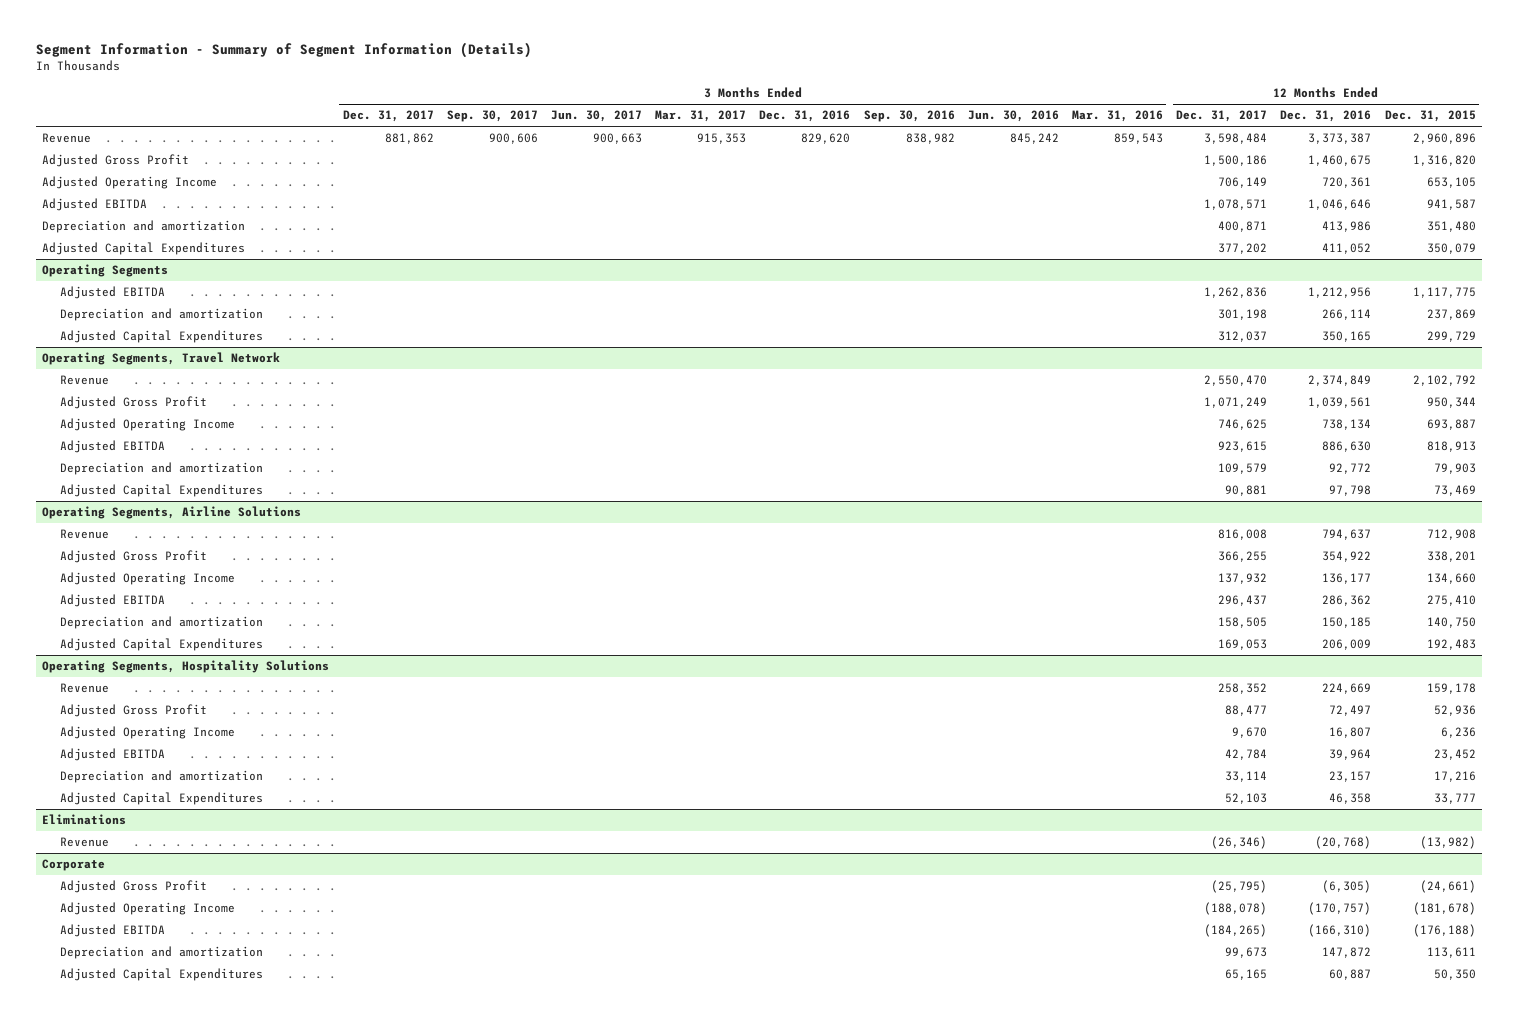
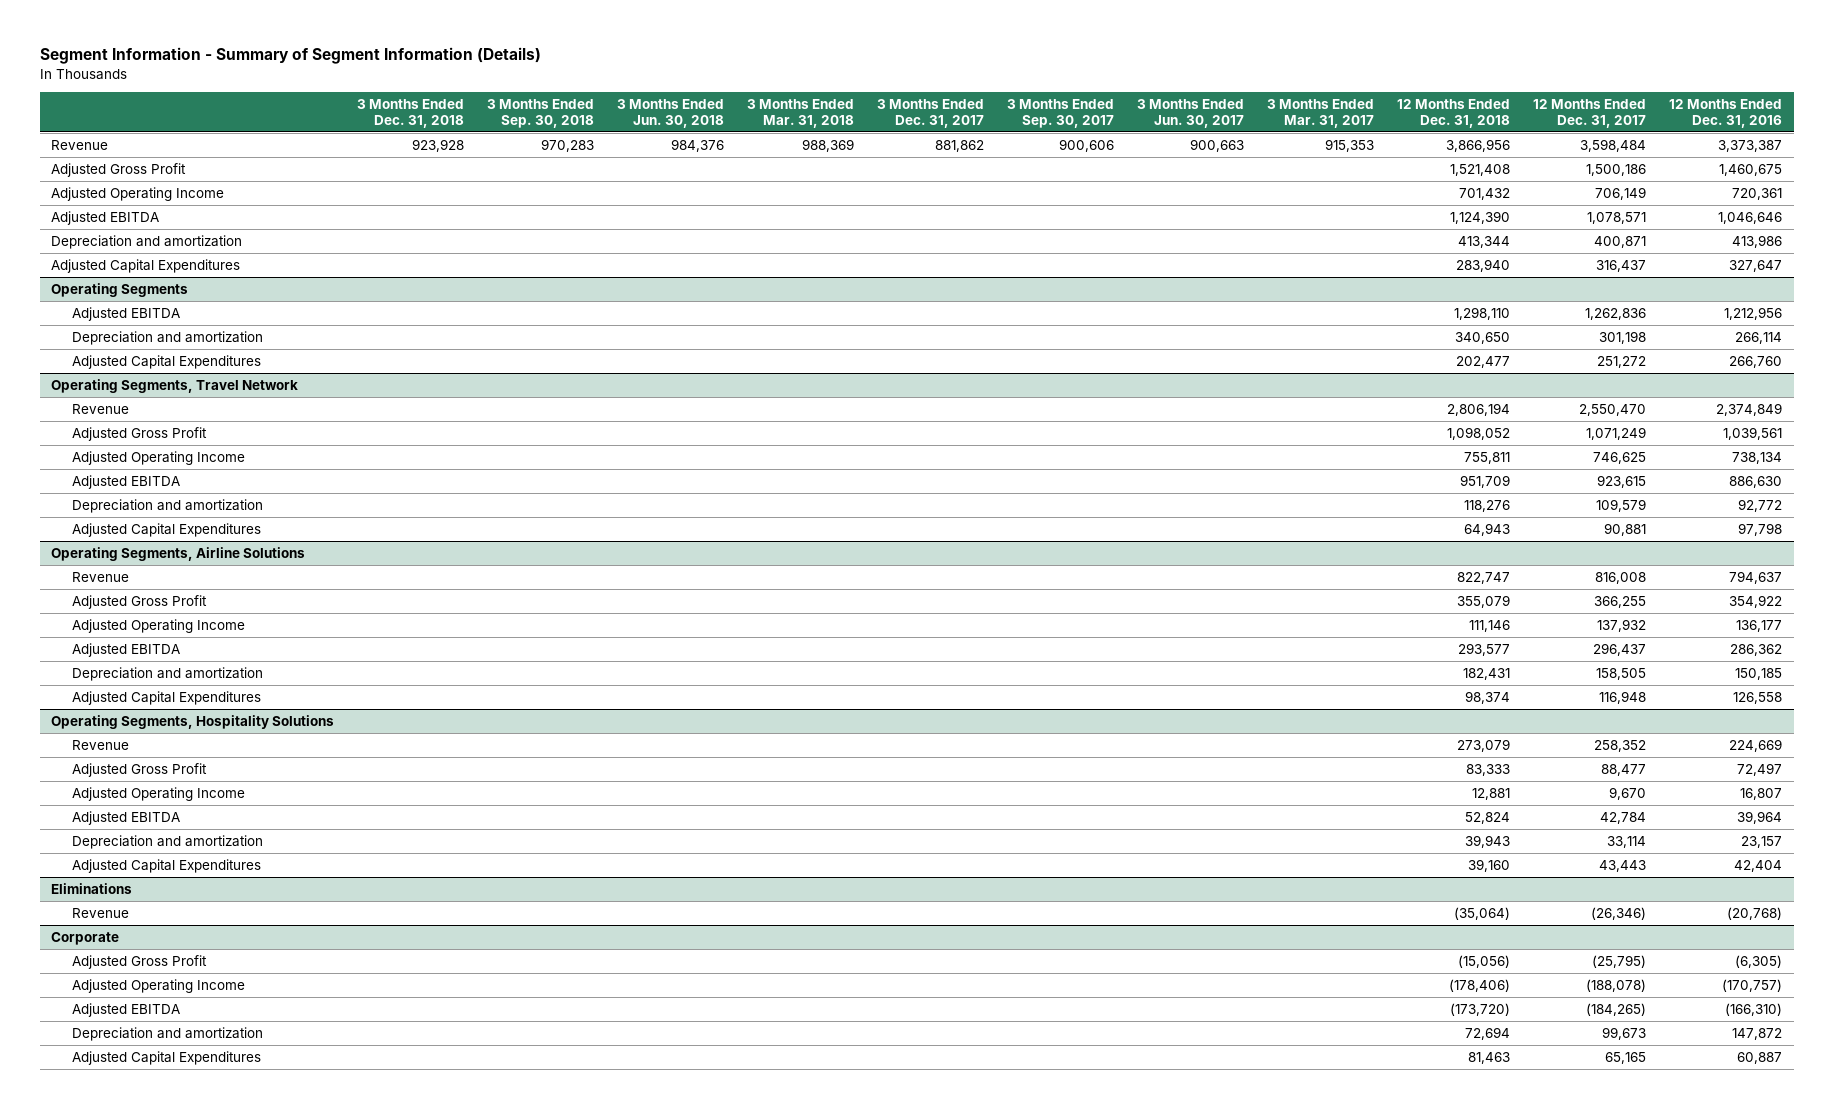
[759,110,851,123] Dec. 31, 2016 -> none
[863,110,955,123] Sep. 30, 2016 -> none
[967,110,1059,123] Jun. 30, 2016 -> none
[1071,110,1163,123] Mar. 31, 2016 -> none
[1384,110,1476,123] Dec. 31, 2015 -> none
none -> [357,99,465,128] 3 Months Ended Dec. 31, 2018
none -> [487,99,595,128] 3 Months Ended Sep. 30, 2018
none -> [617,99,725,128] 3 Months Ended Jun. 30, 2018
none -> [747,99,855,128] 3 Months Ended Mar. 31, 2018
none -> [1397,99,1511,128] 12 Months Ended Dec. 31, 2018
[1218,243,1268,255] 377,202 -> [1596,259,1647,272] 316,437
[1322,243,1372,255] 411,052 -> [1729,259,1783,272] 327,647
[1218,331,1268,343] 312,037 -> [1597,355,1647,368] 251,272
[1322,331,1372,343] 350,165 -> [1729,355,1783,368] 266,760
[1218,639,1268,651] 169,053 -> [1599,690,1647,704] 116,948
[1322,639,1372,651] 206,009 -> [1733,691,1783,704] 126,558
[1225,793,1268,805] 52,103 -> [1599,859,1647,872] 43,443
[1329,793,1372,805] 46,358 -> [1734,859,1783,872] 42,404

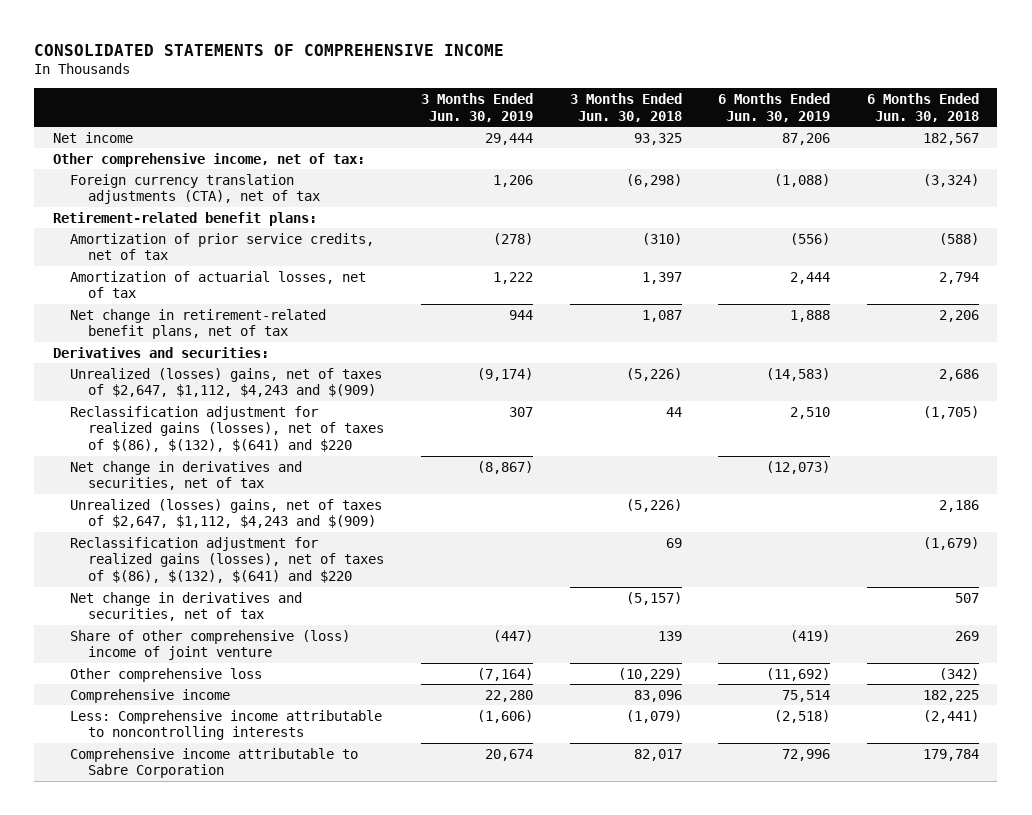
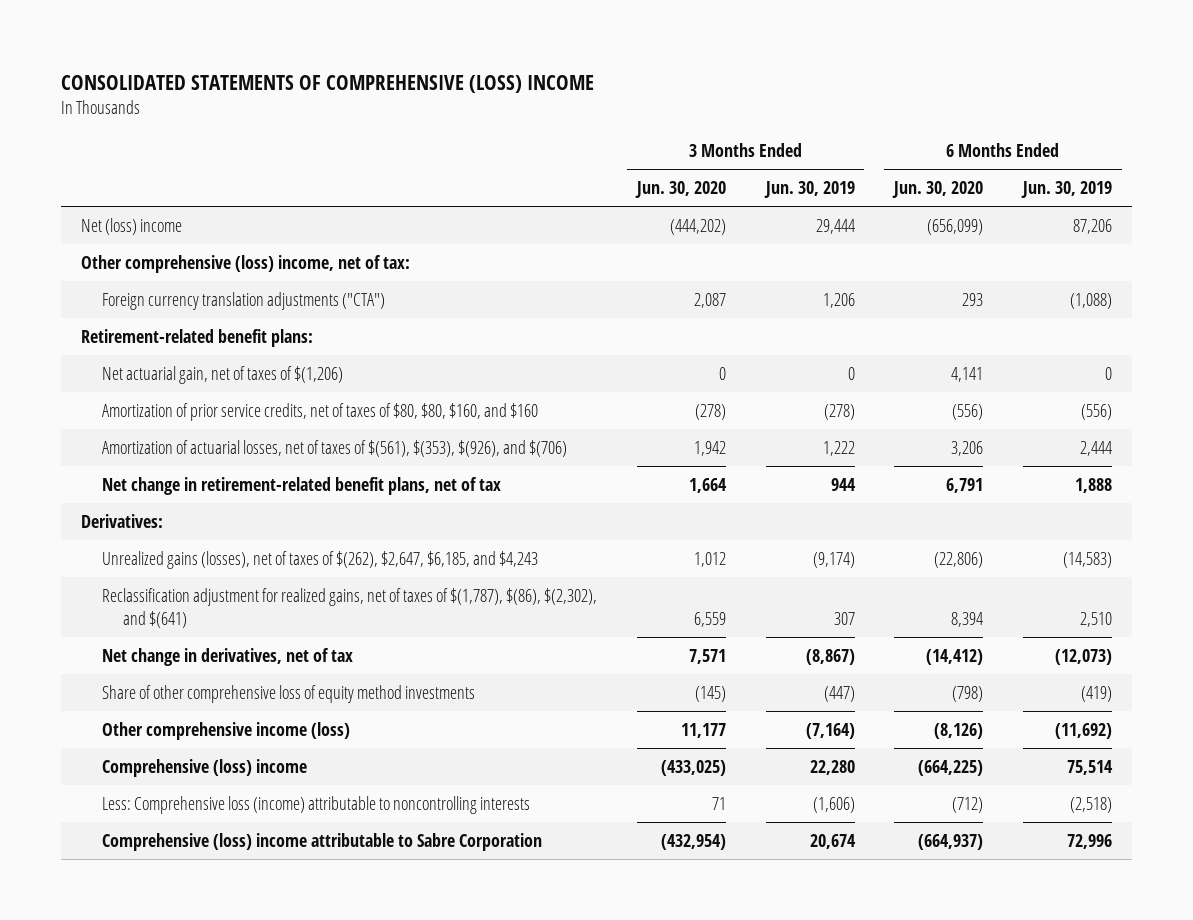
[34,43,505,56] CONSOLIDATED STATEMENTS OF COMPREHENSIVE INCOME -> [61,74,595,93] CONSOLIDATED STATEMENTS OF COMPREHENSIVE (LOSS) INCOME
[569,92,682,122] 3 Months Ended Jun. 30, 2018 -> none
[867,92,980,122] 6 Months Ended Jun. 30, 2018 -> none
none -> [634,181,726,199] Jun. 30, 2020
none -> [892,181,984,199] Jun. 30, 2020
[52,131,133,143] Net income -> [81,217,183,235] Net (loss) income
[52,152,365,167] Other comprehensive income, net of tax: -> [81,254,411,273] Other comprehensive (loss) income, net of tax:
[70,173,321,205] Foreign currency translation adjustments (CTA), net of tax -> [102,291,386,310] Foreign currency translation adjustments ("CTA")
none -> [102,365,344,384] Net actuarial gain, net of taxes of $(1,206)
[70,232,375,261] Amortization of prior service credits, net of tax -> [102,402,539,421] Amortization of prior service credits, net of taxes of $80, $80, $160, and $160
[70,270,367,299] Amortization of actuarial losses, net of tax -> [102,439,568,457] Amortization of actuarial losses, net of taxes of $(561), $(353), $(926), and $(706)
[70,498,383,529] Unrealized (losses) gains, net of taxes of $2,647, $1,112, $4,243 and $(909) -> none
[70,536,385,584] Reclassification adjustment for realized gains (losses), net of taxes of $(86), $(132), $(641) and $220 -> none
[70,591,303,622] Net change in derivatives and securities, net of tax -> none
[52,346,269,358] Derivatives and securities: -> [81,513,164,528] Derivatives:
[70,367,383,398] Unrealized (losses) gains, net of taxes of $2,647, $1,112, $4,243 and $(909) -> [102,550,539,569] Unrealized gains (losses), net of taxes of $(262), $2,647, $6,185, and $4,243
[70,405,385,453] Reclassification adjustment for realized gains (losses), net of taxes of $(86), $(132), $(641) and $220 -> [102,587,598,628] Reclassification adjustment for realized gains, net of taxes of $(1,787), $(86), $(2,302), and $(641)
[70,460,303,491] Net change in derivatives and securities, net of tax -> [102,647,354,666] Net change in derivatives, net of tax
[70,629,351,661] Share of other comprehensive (loss) income of joint venture -> [102,684,476,703] Share of other comprehensive loss of equity method investments
[70,667,263,682] Other comprehensive loss -> [102,721,351,740] Other comprehensive income (loss)
[70,688,231,703] Comprehensive income -> [102,758,308,777] Comprehensive (loss) income
[70,709,383,741] Less: Comprehensive income attributable to noncontrolling interests -> [102,795,531,814] Less: Comprehensive loss (income) attributable to noncontrolling interests
[70,747,359,779] Comprehensive income attributable to Sabre Corporation -> [102,832,543,851] Comprehensive (loss) income attributable to Sabre Corporation

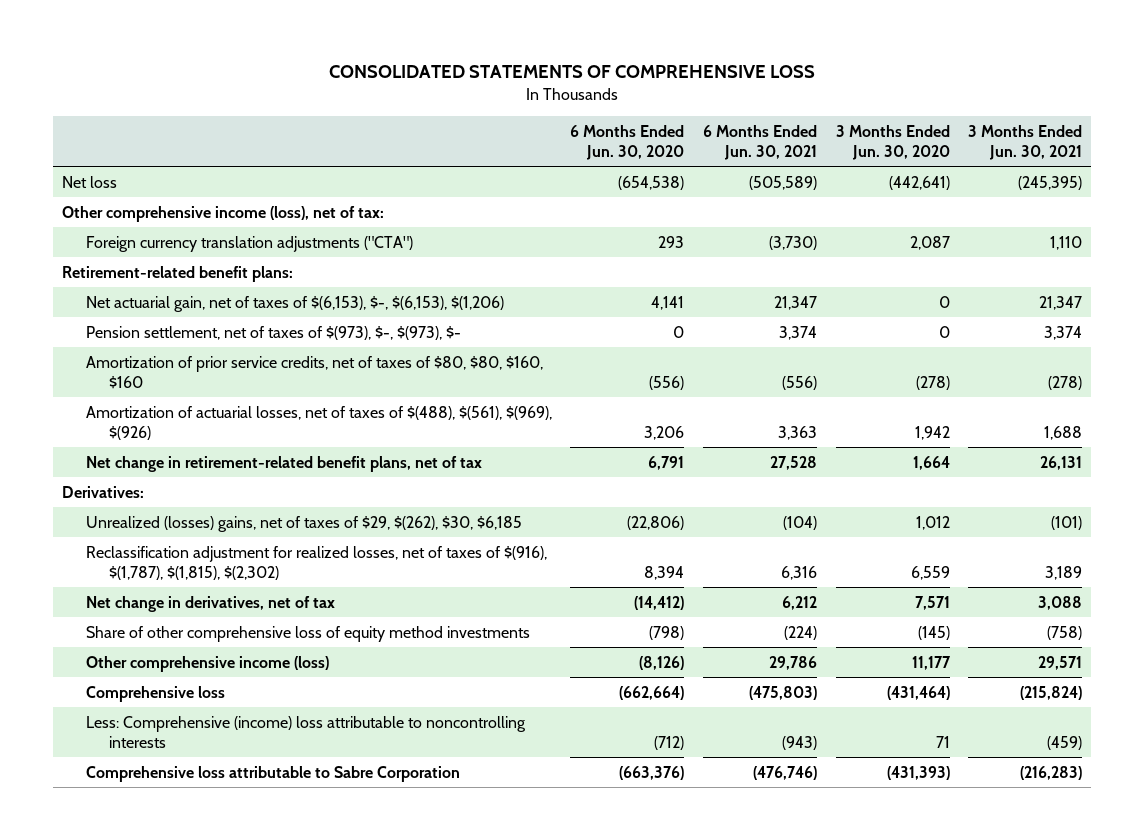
[61,74,595,93] CONSOLIDATED STATEMENTS OF COMPREHENSIVE (LOSS) INCOME -> [329,65,816,79] CONSOLIDATED STATEMENTS OF COMPREHENSIVE LOSS
[763,181,855,199] Jun. 30, 2019 -> none
[1020,181,1112,199] Jun. 30, 2019 -> none
none -> [702,124,817,160] 6 Months Ended Jun. 30, 2021
none -> [968,124,1083,160] 3 Months Ended Jun. 30, 2021
[81,217,183,235] Net (loss) income -> [62,175,118,188] Net loss
[669,218,726,235] (444,202) -> [888,175,950,190] (442,641)
[927,218,984,235] (656,099) -> [618,175,685,190] (654,538)
[81,254,411,273] Other comprehensive (loss) income, net of tax: -> [62,205,385,222] Other comprehensive income (loss), net of tax:
[102,365,344,384] Net actuarial gain, net of taxes of $(1,206) -> [85,295,504,312] Net actuarial gain, net of taxes of $(6,153), $-, $(6,153), $(1,206)
none -> [85,325,461,340] Pension settlement, net of taxes of $(973), $-, $(973), $-
[102,402,539,421] Amortization of prior service credits, net of taxes of $80, $80, $160, and $160 -> [85,355,543,389] Amortization of prior service credits, net of taxes of $80, $80, $160, $160
[102,439,568,457] Amortization of actuarial losses, net of taxes of $(561), $(353), $(926), and $(706) -> [85,405,552,440] Amortization of actuarial losses, net of taxes of $(488), $(561), $(969), $(926)
[102,550,539,569] Unrealized gains (losses), net of taxes of $(262), $2,647, $6,185, and $4,243 -> [85,515,522,532] Unrealized (losses) gains, net of taxes of $29, $(262), $30, $6,185
[102,587,598,628] Reclassification adjustment for realized gains, net of taxes of $(1,787), $(86), $(2,302), and $(641) -> [85,545,547,580] Reclassification adjustment for realized losses, net of taxes of $(916), $(1,787), $(1,815), $(2,302)
[102,758,308,777] Comprehensive (loss) income -> [85,685,225,702] Comprehensive loss
[660,759,726,776] (433,025) -> [886,685,950,700] (431,464)
[918,759,984,776] (664,225) -> [619,685,685,700] (662,664)
[102,795,531,814] Less: Comprehensive loss (income) attributable to noncontrolling interests -> [85,715,526,748] Less: Comprehensive (income) loss attributable to noncontrolling interests
[102,832,543,851] Comprehensive (loss) income attributable to Sabre Corporation -> [85,765,460,782] Comprehensive loss attributable to Sabre Corporation
[660,833,726,850] (432,954) -> [886,765,950,780] (431,393)
[918,833,984,850] (664,937) -> [619,765,685,780] (663,376)

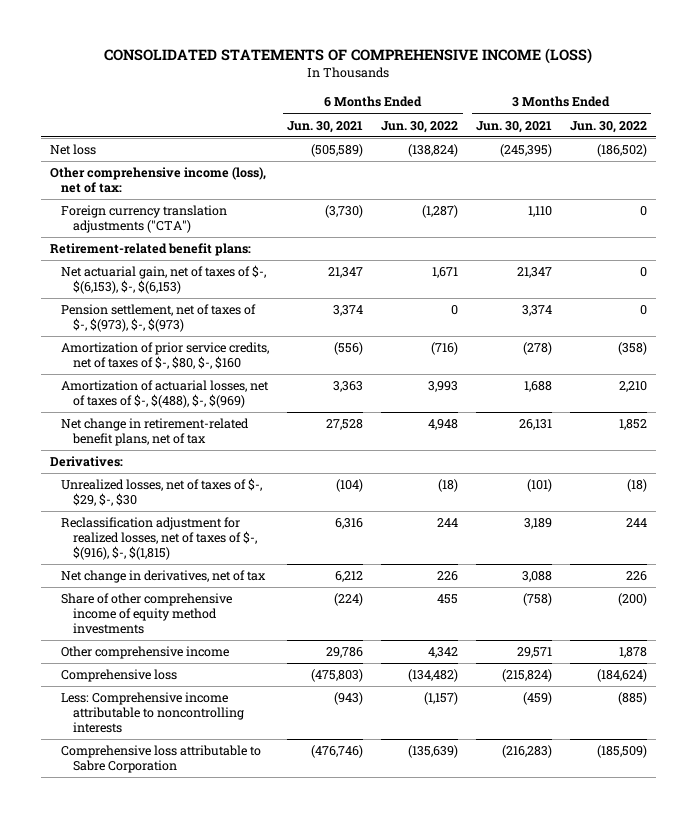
[329,65,816,79] CONSOLIDATED STATEMENTS OF COMPREHENSIVE LOSS -> [104,48,593,65] CONSOLIDATED STATEMENTS OF COMPREHENSIVE INCOME (LOSS)
[570,124,685,160] 6 Months Ended Jun. 30, 2020 -> none
[835,124,950,160] 3 Months Ended Jun. 30, 2020 -> none
none -> [381,120,459,133] Jun. 30, 2022
none -> [569,120,647,133] Jun. 30, 2022
[85,295,504,312] Net actuarial gain, net of taxes of $(6,153), $-, $(6,153), $(1,206) -> [61,265,267,295] Net actuarial gain, net of taxes of $-, $(6,153), $-, $(6,153)
[85,325,461,340] Pension settlement, net of taxes of $(973), $-, $(973), $- -> [61,304,257,333] Pension settlement, net of taxes of $-, $(973), $-, $(973)
[85,355,543,389] Amortization of prior service credits, net of taxes of $80, $80, $160, $160 -> [61,342,270,370] Amortization of prior service credits, net of taxes of $-, $80, $-, $160
[85,405,552,440] Amortization of actuarial losses, net of taxes of $(488), $(561), $(969), $(926) -> [61,380,270,409] Amortization of actuarial losses, net of taxes of $-, $(488), $-, $(969)
[85,515,522,532] Unrealized (losses) gains, net of taxes of $29, $(262), $30, $6,185 -> [61,478,263,507] Unrealized losses, net of taxes of $-, $29, $-, $30
[85,545,547,580] Reclassification adjustment for realized losses, net of taxes of $(916), $(1,787), $(1,815), $(2,302) -> [61,517,258,560] Reclassification adjustment for realized losses, net of taxes of $-, $(916), $-, $(1,815)
[85,625,530,642] Share of other comprehensive loss of equity method investments -> [61,593,233,634] Share of other comprehensive income of equity method investments
[85,655,329,672] Other comprehensive income (loss) -> [61,646,230,660] Other comprehensive income
[85,715,526,748] Less: Comprehensive (income) loss attributable to noncontrolling interests -> [61,692,245,733] Less: Comprehensive income attributable to noncontrolling interests

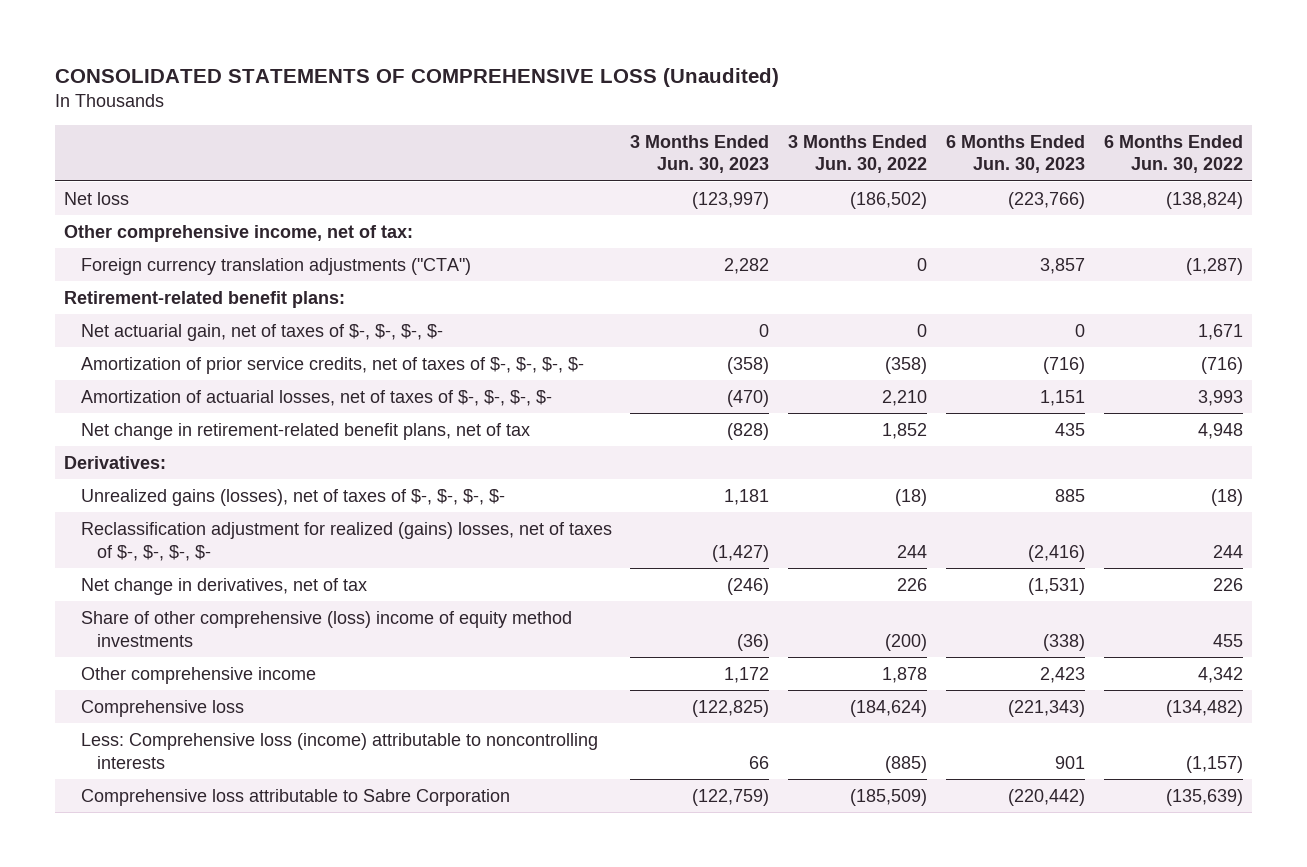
[104,48,593,65] CONSOLIDATED STATEMENTS OF COMPREHENSIVE INCOME (LOSS) -> [54,67,779,87] CONSOLIDATED STATEMENTS OF COMPREHENSIVE LOSS (Unaudited)
[287,120,364,133] Jun. 30, 2021 -> none
[476,120,553,133] Jun. 30, 2021 -> none
none -> [630,134,770,174] 3 Months Ended Jun. 30, 2023
none -> [945,134,1085,174] 6 Months Ended Jun. 30, 2023
[49,167,266,194] Other comprehensive income (loss), net of tax: -> [64,224,414,242] Other comprehensive income, net of tax:
[61,304,257,333] Pension settlement, net of taxes of $-, $(973), $-, $(973) -> none
[61,265,267,295] Net actuarial gain, net of taxes of $-, $(6,153), $-, $(6,153) -> [80,323,443,341] Net actuarial gain, net of taxes of $-, $-, $-, $-
[61,342,270,370] Amortization of prior service credits, net of taxes of $-, $80, $-, $160 -> [80,356,584,374] Amortization of prior service credits, net of taxes of $-, $-, $-, $-
[61,380,270,409] Amortization of actuarial losses, net of taxes of $-, $(488), $-, $(969) -> [80,389,552,406] Amortization of actuarial losses, net of taxes of $-, $-, $-, $-
[61,478,263,507] Unrealized losses, net of taxes of $-, $29, $-, $30 -> [80,488,505,506] Unrealized gains (losses), net of taxes of $-, $-, $-, $-
[61,517,258,560] Reclassification adjustment for realized losses, net of taxes of $-, $(916), $-, $(1,815) -> [80,521,612,561] Reclassification adjustment for realized (gains) losses, net of taxes of $-, $-, $-, $-
[61,593,233,634] Share of other comprehensive income of equity method investments -> [80,610,572,647] Share of other comprehensive (loss) income of equity method investments
[61,692,245,733] Less: Comprehensive income attributable to noncontrolling interests -> [80,732,598,769] Less: Comprehensive loss (income) attributable to noncontrolling interests

